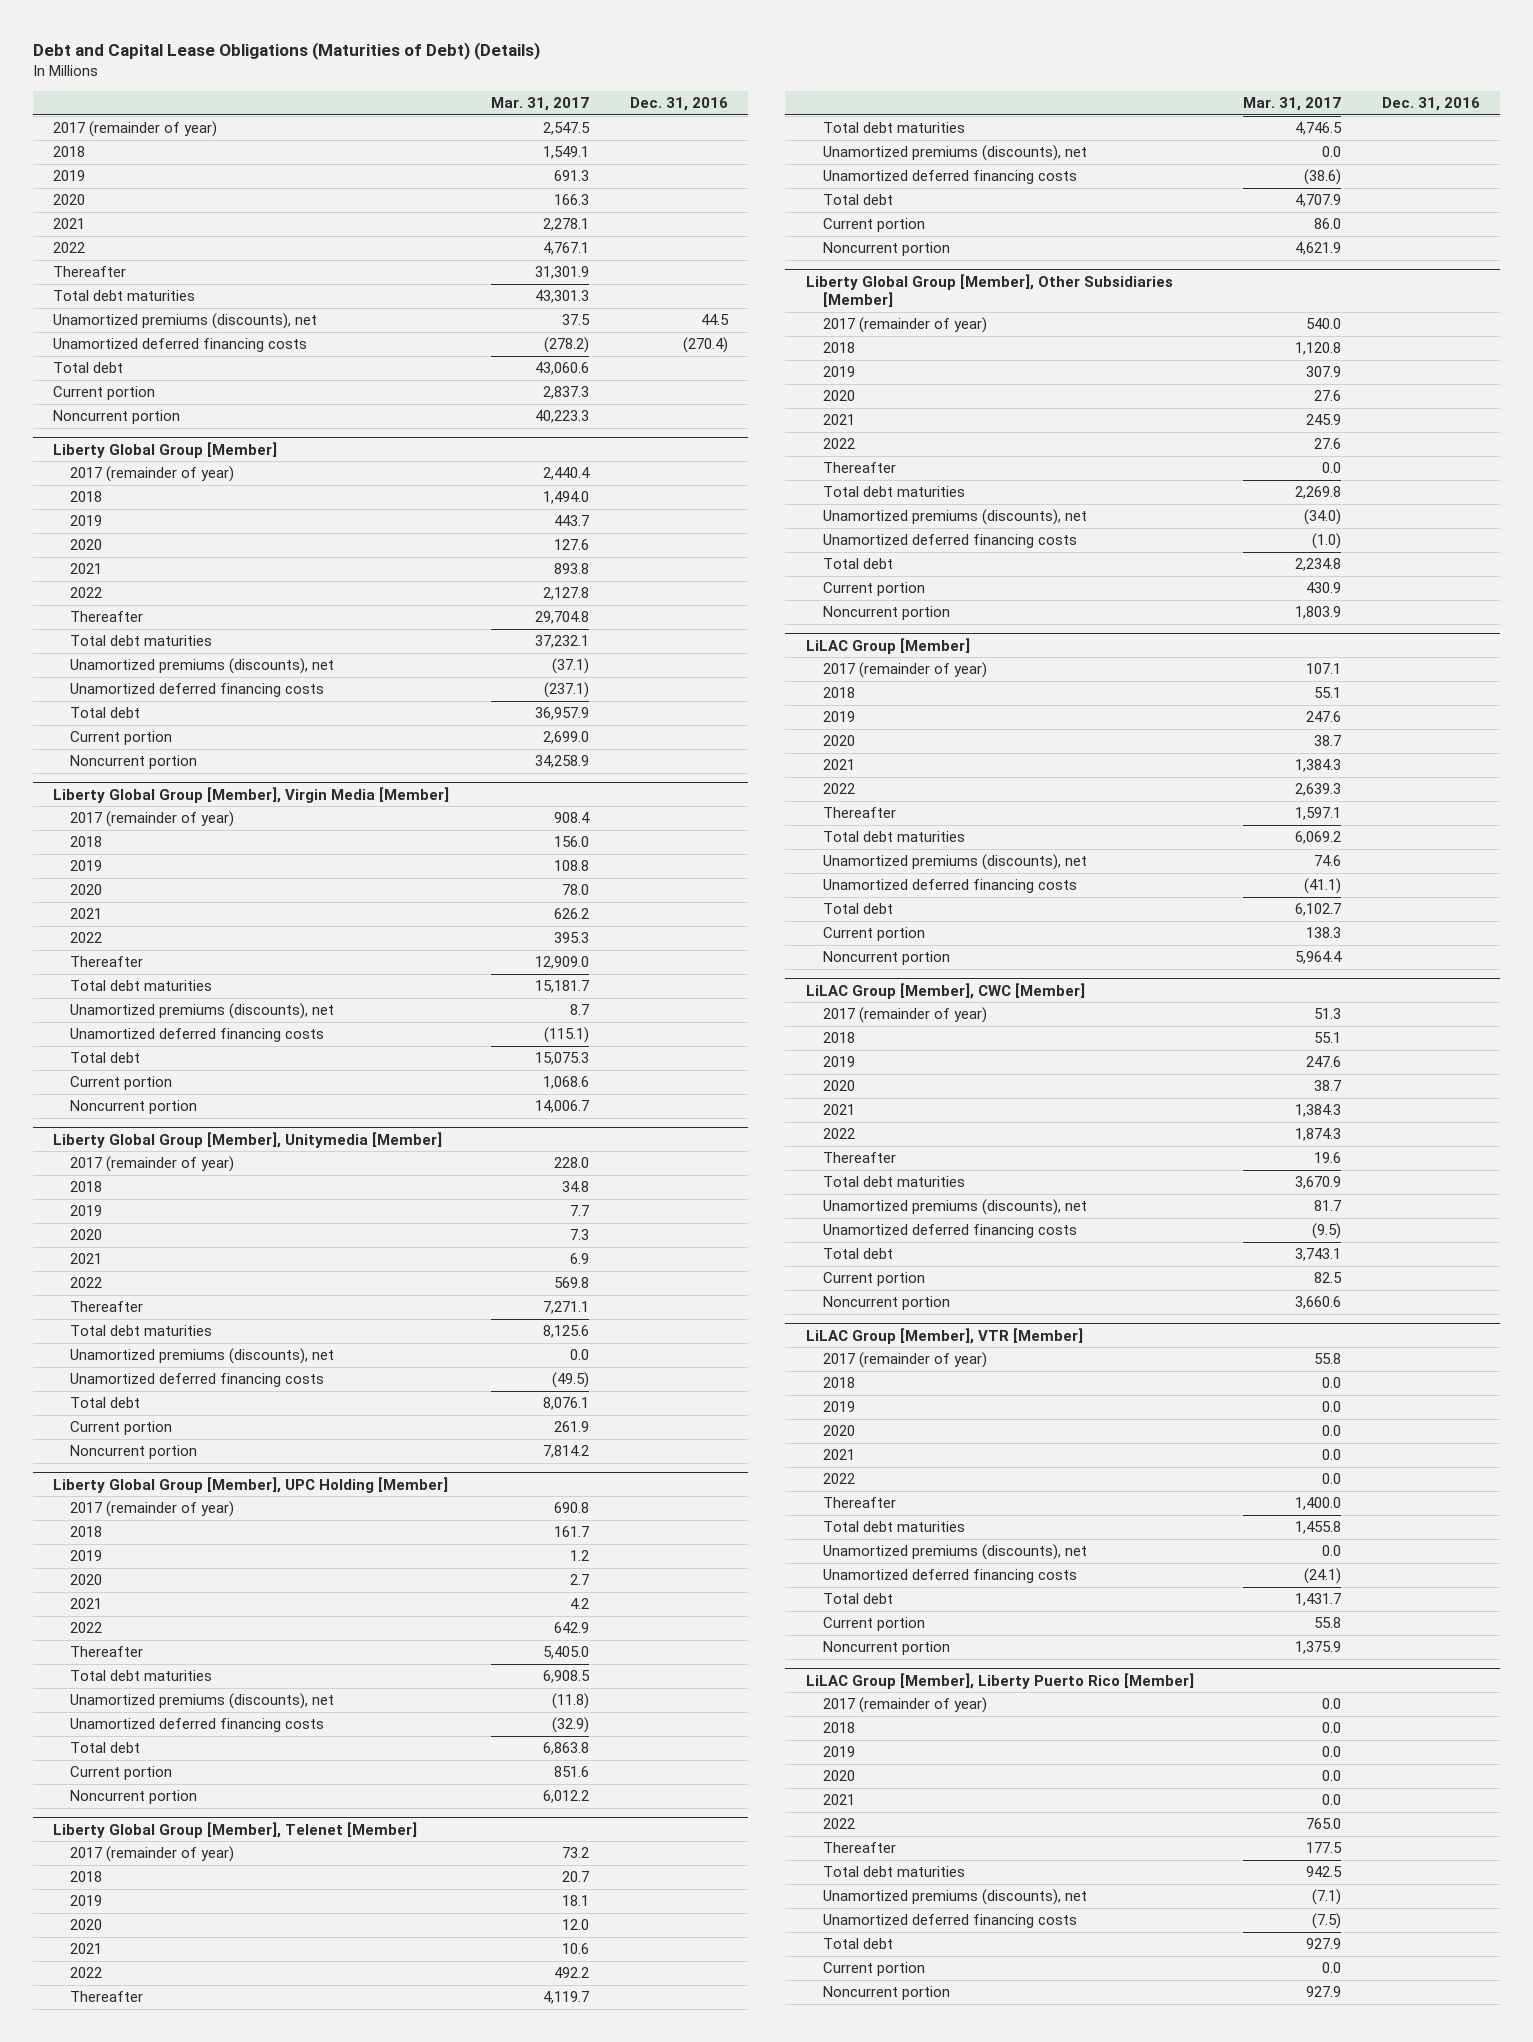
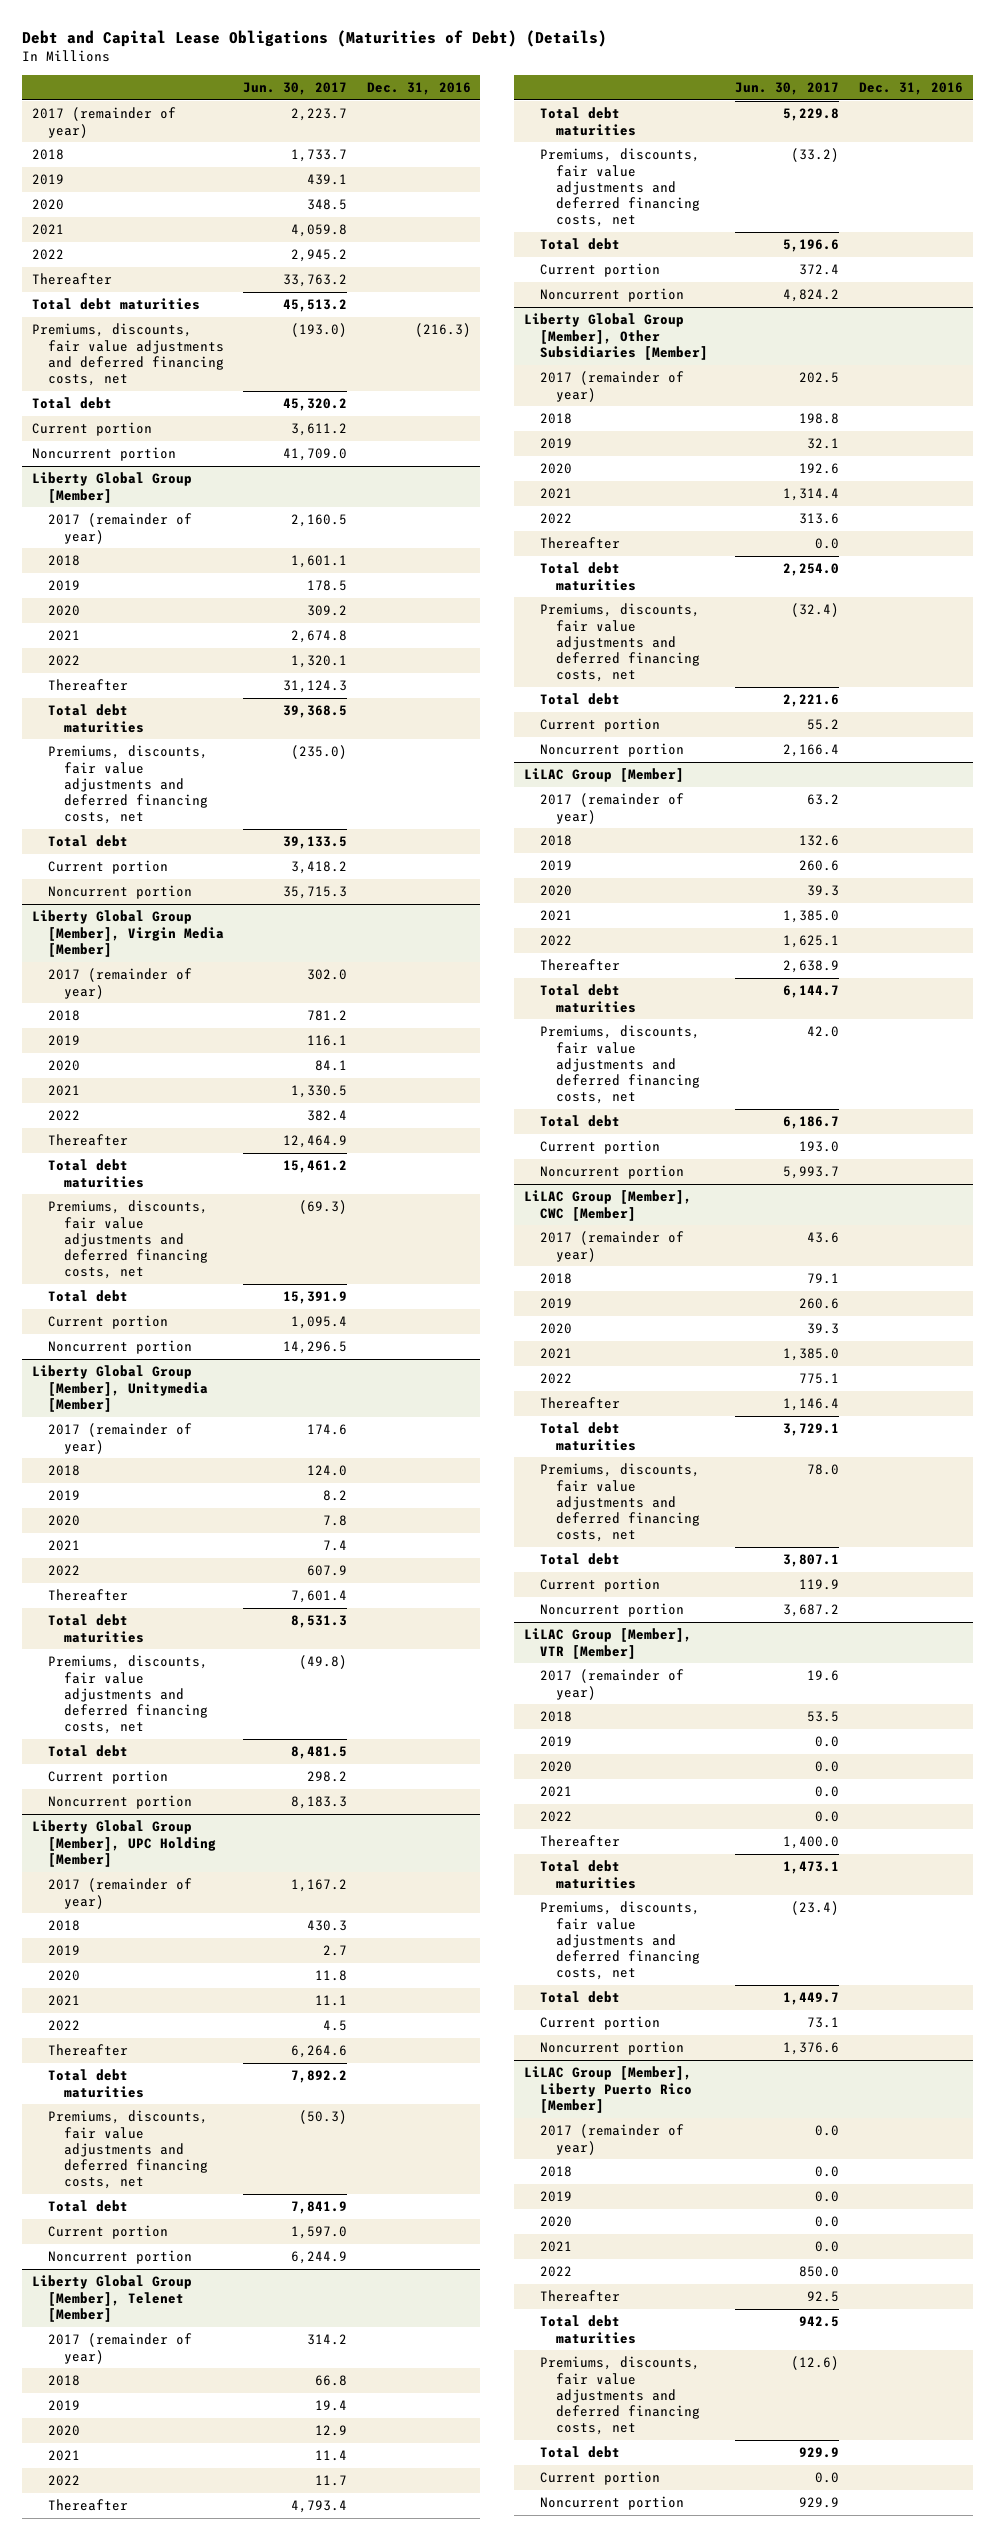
[490,96,589,111] Mar. 31, 2017 -> none
none -> [243,81,348,95] Jun. 30, 2017
[53,338,308,353] Unamortized deferred financing costs -> none
[53,313,318,330] Unamortized premiums (discounts), net -> [31,323,224,387] Premiums, discounts, fair value adjustments and deferred financing costs, net
[700,314,729,326] 44.5 -> [414,323,471,338] (216.3)
[70,683,325,698] Unamortized deferred financing costs -> none
[70,658,335,675] Unamortized premiums (discounts), net -> [47,745,208,825] Premiums, discounts, fair value adjustments and deferred financing costs, net
[70,1028,325,1043] Unamortized deferred financing costs -> none
[70,1003,335,1020] Unamortized premiums (discounts), net -> [47,1200,208,1280] Premiums, discounts, fair value adjustments and deferred financing costs, net
[70,1373,325,1388] Unamortized deferred financing costs -> none
[70,1348,335,1365] Unamortized premiums (discounts), net -> [47,1655,208,1735] Premiums, discounts, fair value adjustments and deferred financing costs, net
[70,1718,325,1733] Unamortized deferred financing costs -> none
[70,1693,335,1710] Unamortized premiums (discounts), net -> [47,2110,208,2190] Premiums, discounts, fair value adjustments and deferred financing costs, net
[822,170,1077,185] Unamortized deferred financing costs -> none
[822,145,1087,162] Unamortized premiums (discounts), net -> [539,148,701,228] Premiums, discounts, fair value adjustments and deferred financing costs, net
[822,534,1077,549] Unamortized deferred financing costs -> none
[822,509,1087,526] Unamortized premiums (discounts), net -> [539,603,701,683] Premiums, discounts, fair value adjustments and deferred financing costs, net
[822,879,1077,894] Unamortized deferred financing costs -> none
[822,854,1087,871] Unamortized premiums (discounts), net -> [539,1025,701,1105] Premiums, discounts, fair value adjustments and deferred financing costs, net
[822,1224,1077,1239] Unamortized deferred financing costs -> none
[822,1199,1087,1216] Unamortized premiums (discounts), net -> [539,1463,701,1543] Premiums, discounts, fair value adjustments and deferred financing costs, net
[822,1569,1077,1584] Unamortized deferred financing costs -> none
[822,1544,1087,1561] Unamortized premiums (discounts), net -> [539,1901,701,1981] Premiums, discounts, fair value adjustments and deferred financing costs, net
[822,1914,1077,1929] Unamortized deferred financing costs -> none
[822,1889,1087,1906] Unamortized premiums (discounts), net -> [539,2356,701,2436] Premiums, discounts, fair value adjustments and deferred financing costs, net

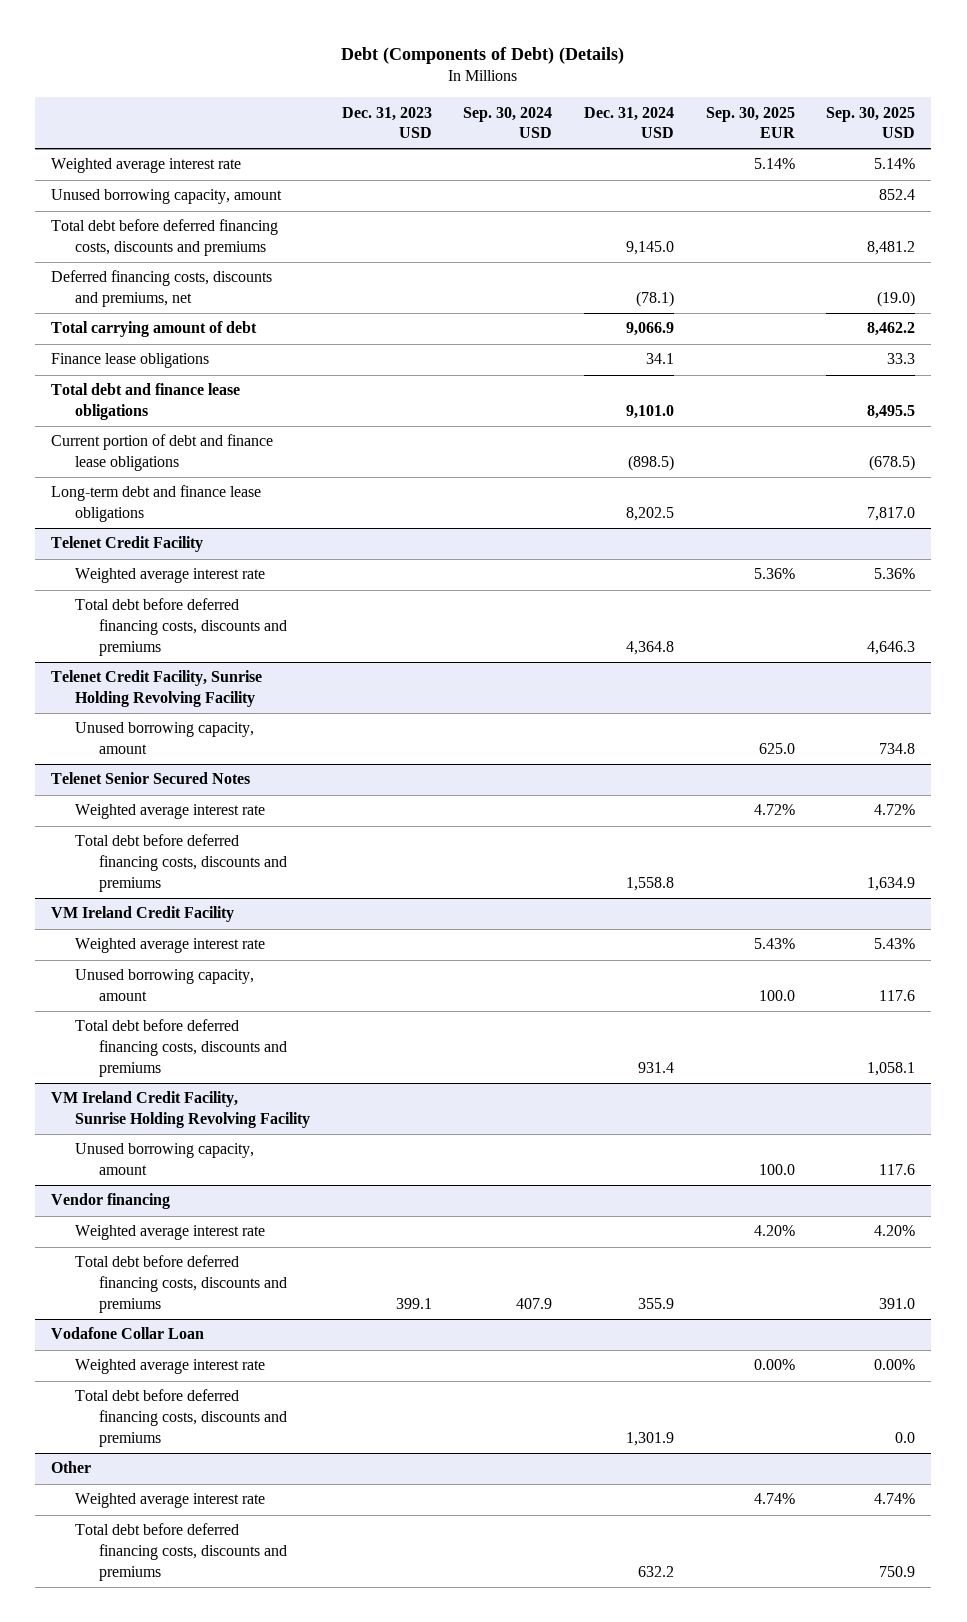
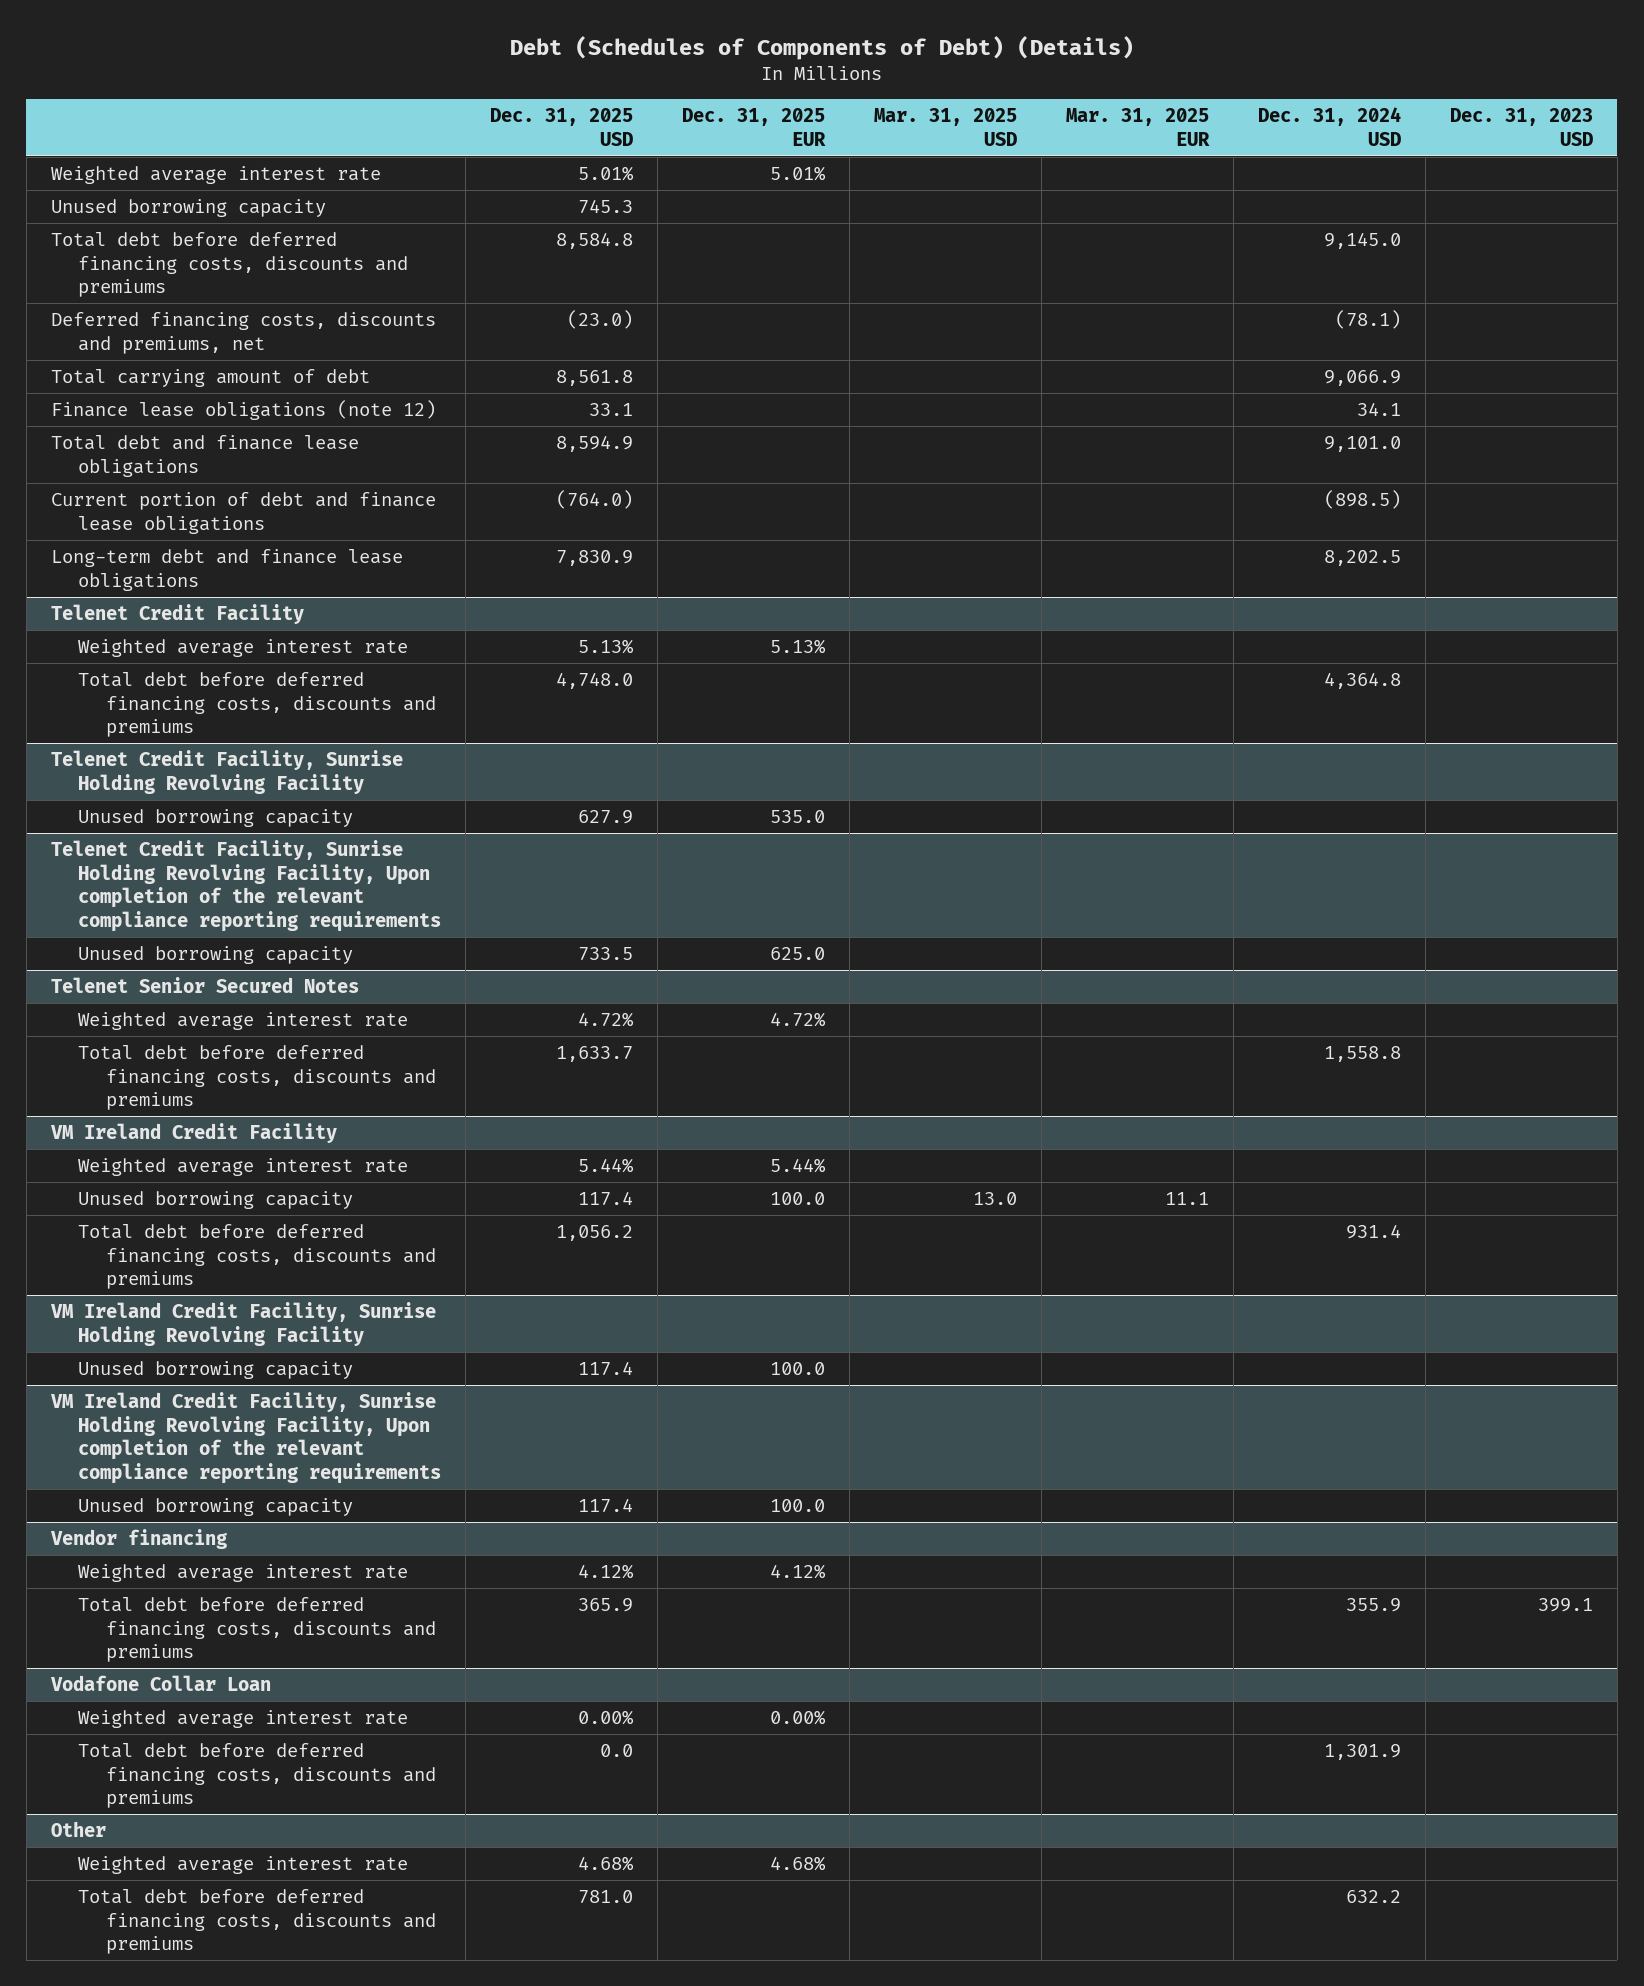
[341,46,625,64] Debt (Components of Debt) (Details) -> [509,36,1134,61] Debt (Schedules of Components of Debt) (Details)
[463,106,553,139] Sep. 30, 2024 USD -> none
[705,106,795,139] Sep. 30, 2025 EUR -> none
[826,106,916,139] Sep. 30, 2025 USD -> none
none -> [490,108,634,146] Dec. 31, 2025 USD
none -> [682,108,827,146] Dec. 31, 2025 EUR
none -> [874,108,1018,146] Mar. 31, 2025 USD
none -> [1066,108,1211,146] Mar. 31, 2025 EUR
[51,189,283,205] Unused borrowing capacity, amount -> [50,199,326,218] Unused borrowing capacity
[51,353,210,369] Finance lease obligations -> [50,400,436,421] Finance lease obligations (note 12)
[74,722,254,754] Unused borrowing capacity, amount -> [78,809,354,828] Unused borrowing capacity
none -> [50,840,442,933] Telenet Credit Facility, Sunrise Holding Revolving Facility, Upon completion of the relevant compliance reporting requirements
none -> [78,946,354,965] Unused borrowing capacity
[74,969,254,1001] Unused borrowing capacity, amount -> [78,1191,354,1210] Unused borrowing capacity
[74,1143,254,1175] Unused borrowing capacity, amount -> [78,1361,354,1380] Unused borrowing capacity
none -> [49,1392,442,1485] VM Ireland Credit Facility, Sunrise Holding Revolving Facility, Upon completion of the relevant compliance reporting requirements
none -> [78,1498,354,1517] Unused borrowing capacity

